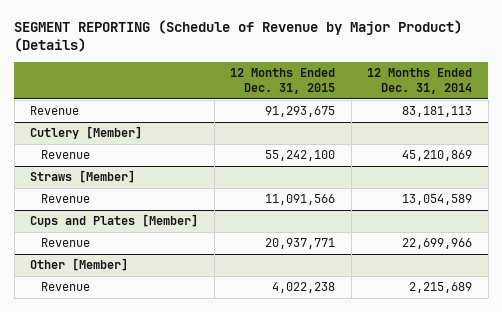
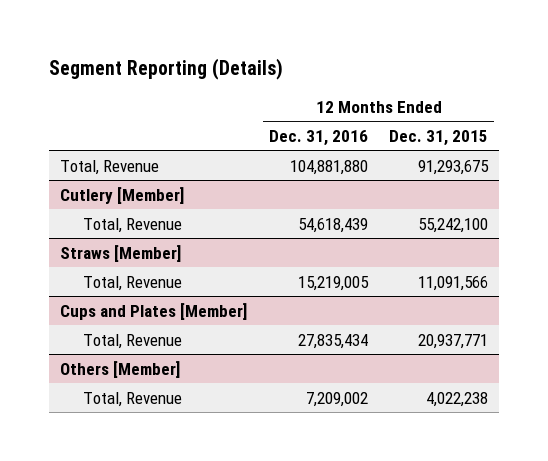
[14,20,463,53] SEGMENT REPORTING (Schedule of Revenue by Major Product) (Details) -> [48,58,283,81] Segment Reporting (Details)
[367,68,473,94] 12 Months Ended Dec. 31, 2014 -> none
none -> [268,129,368,146] Dec. 31, 2016
[30,106,80,116] Revenue -> [59,159,159,175] Total, Revenue
[40,150,90,160] Revenue -> [82,217,182,233] Total, Revenue
[40,194,90,204] Revenue -> [82,275,182,291] Total, Revenue
[40,238,90,248] Revenue -> [82,333,182,349] Total, Revenue
[30,258,129,272] Other [Member] -> [59,360,180,378] Others [Member]
[40,282,90,292] Revenue -> [82,391,182,407] Total, Revenue

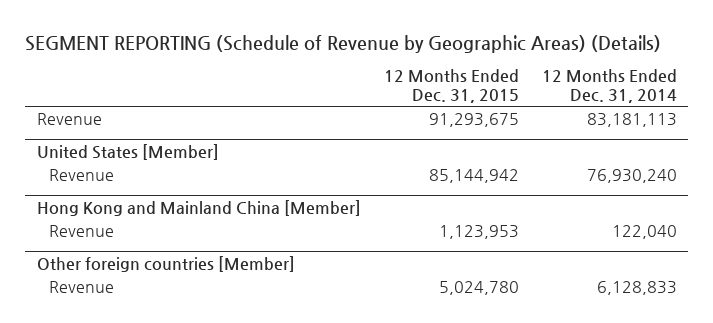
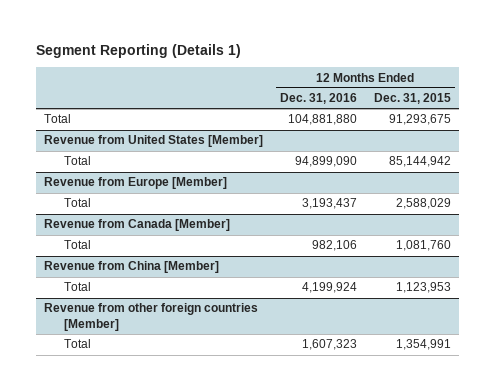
[25,34,662,53] SEGMENT REPORTING (Schedule of Revenue by Geographic Areas) (Details) -> [36,43,242,58] Segment Reporting (Details 1)
[541,69,677,104] 12 Months Ended Dec. 31, 2014 -> none
none -> [280,93,358,105] Dec. 31, 2016
[49,281,115,294] Revenue -> none
[36,113,102,126] Revenue -> [44,114,72,124] Total
[36,143,219,160] United States [Member] -> [44,135,264,148] Revenue from United States [Member]
[49,169,115,182] Revenue -> [63,156,91,166] Total
none -> [44,177,228,190] Revenue from Europe [Member]
none -> [63,198,91,208] Total
none -> [44,219,231,232] Revenue from Canada [Member]
none -> [63,240,91,250] Total
[36,199,361,216] Hong Kong and Mainland China [Member] -> [44,261,220,274] Revenue from China [Member]
[49,225,115,238] Revenue -> [63,282,91,292] Total
[36,255,295,272] Other foreign countries [Member] -> [44,303,259,331] Revenue from other foreign countries [Member]
none -> [63,339,91,349] Total

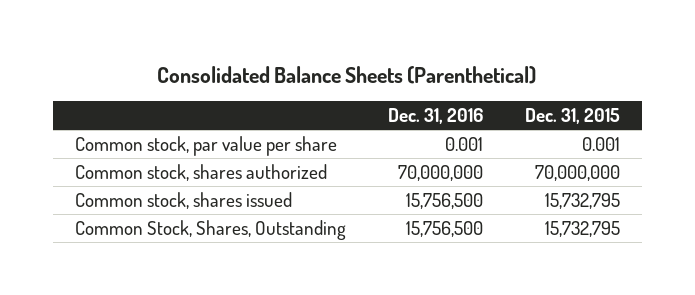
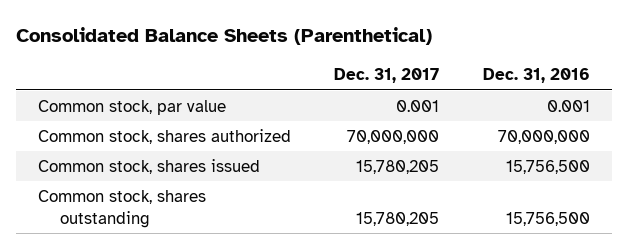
[525,108,621,125] Dec. 31, 2015 -> none
none -> [334,68,440,84] Dec. 31, 2017
[74,135,337,156] Common stock, par value per share -> [37,99,226,115] Common stock, par value
[74,219,346,240] Common Stock, Shares, Outstanding -> [37,189,206,228] Common stock, shares outstanding

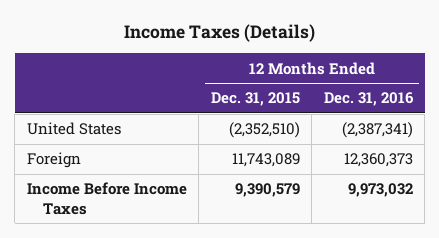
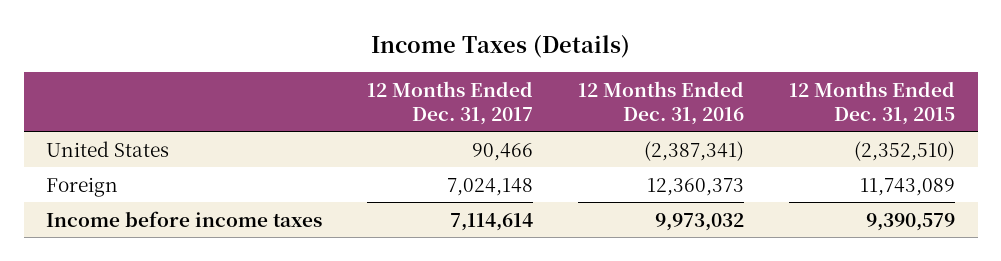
none -> [367,80,534,125] 12 Months Ended Dec. 31, 2017
[26,182,187,215] Income Before Income Taxes -> [46,210,323,227] Income before income taxes

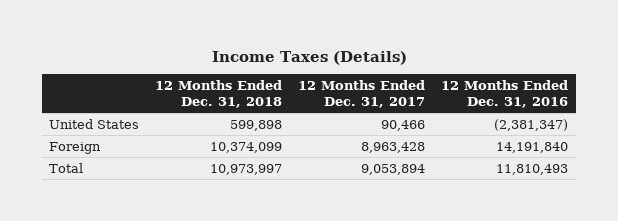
[789,80,956,125] 12 Months Ended Dec. 31, 2015 -> none
none -> [155,80,283,108] 12 Months Ended Dec. 31, 2018
[46,210,323,227] Income before income taxes -> none
[644,140,745,161] (2,387,341) -> [494,118,569,131] (2,381,347)
[447,177,534,196] 7,024,148 -> [361,141,426,153] 8,963,428
[647,177,745,196] 12,360,373 -> [496,141,569,153] 14,191,840
none -> [49,162,84,173] Total

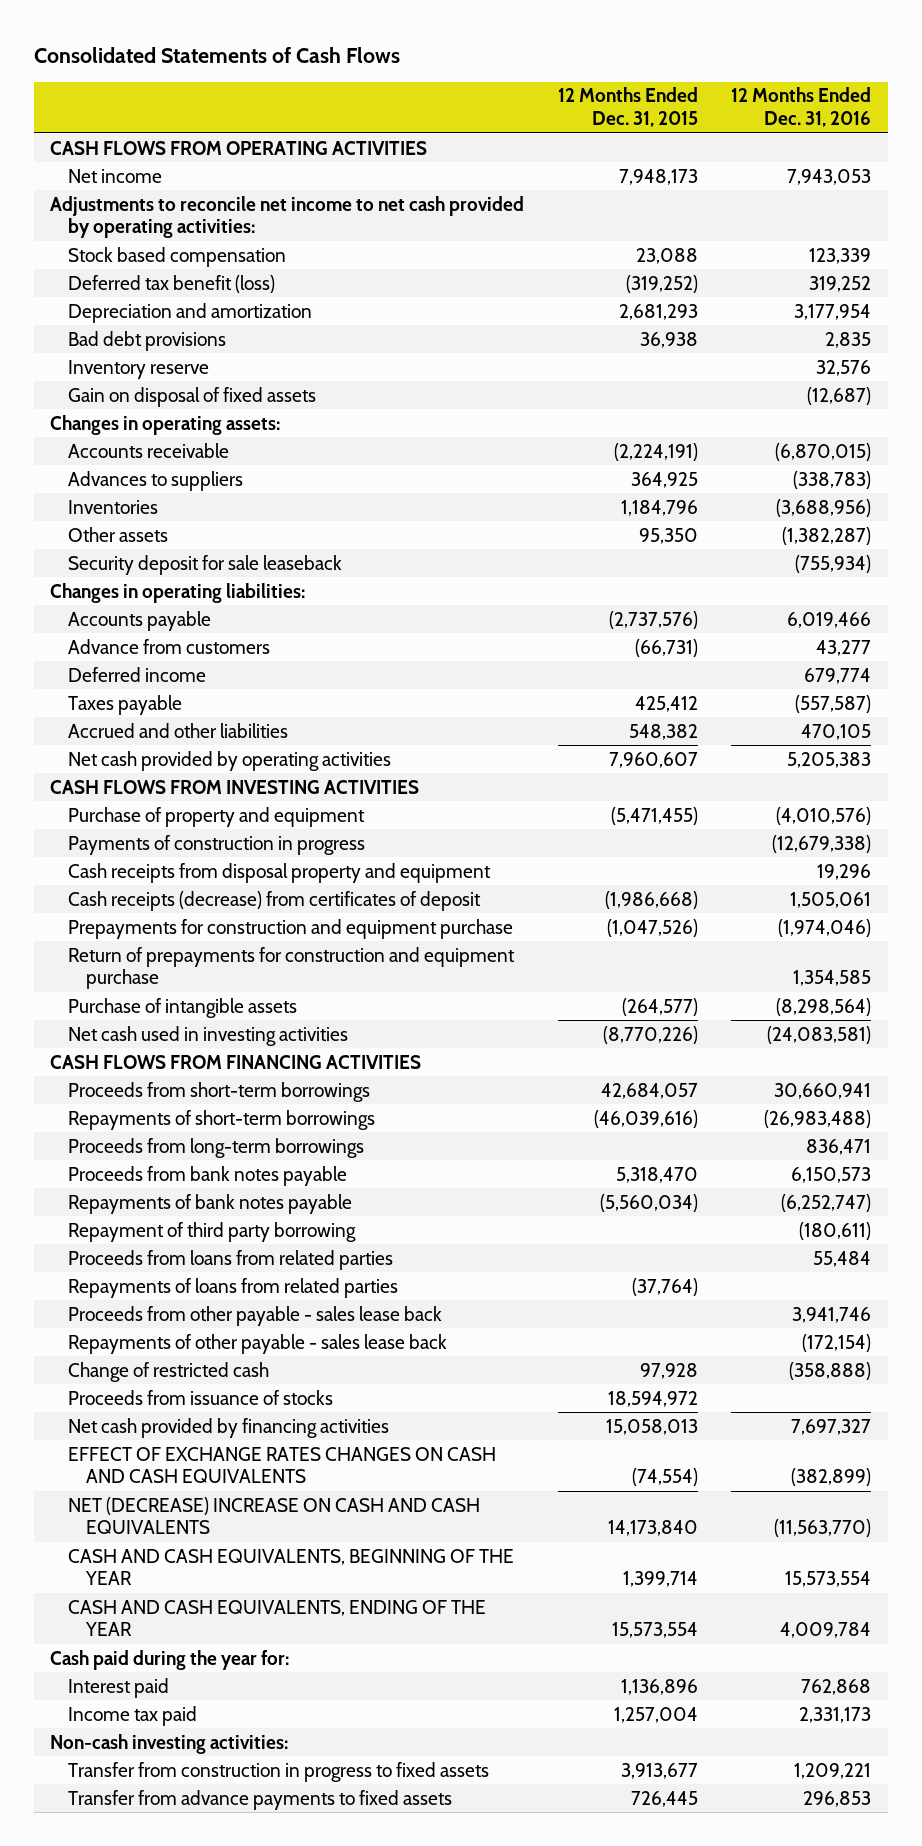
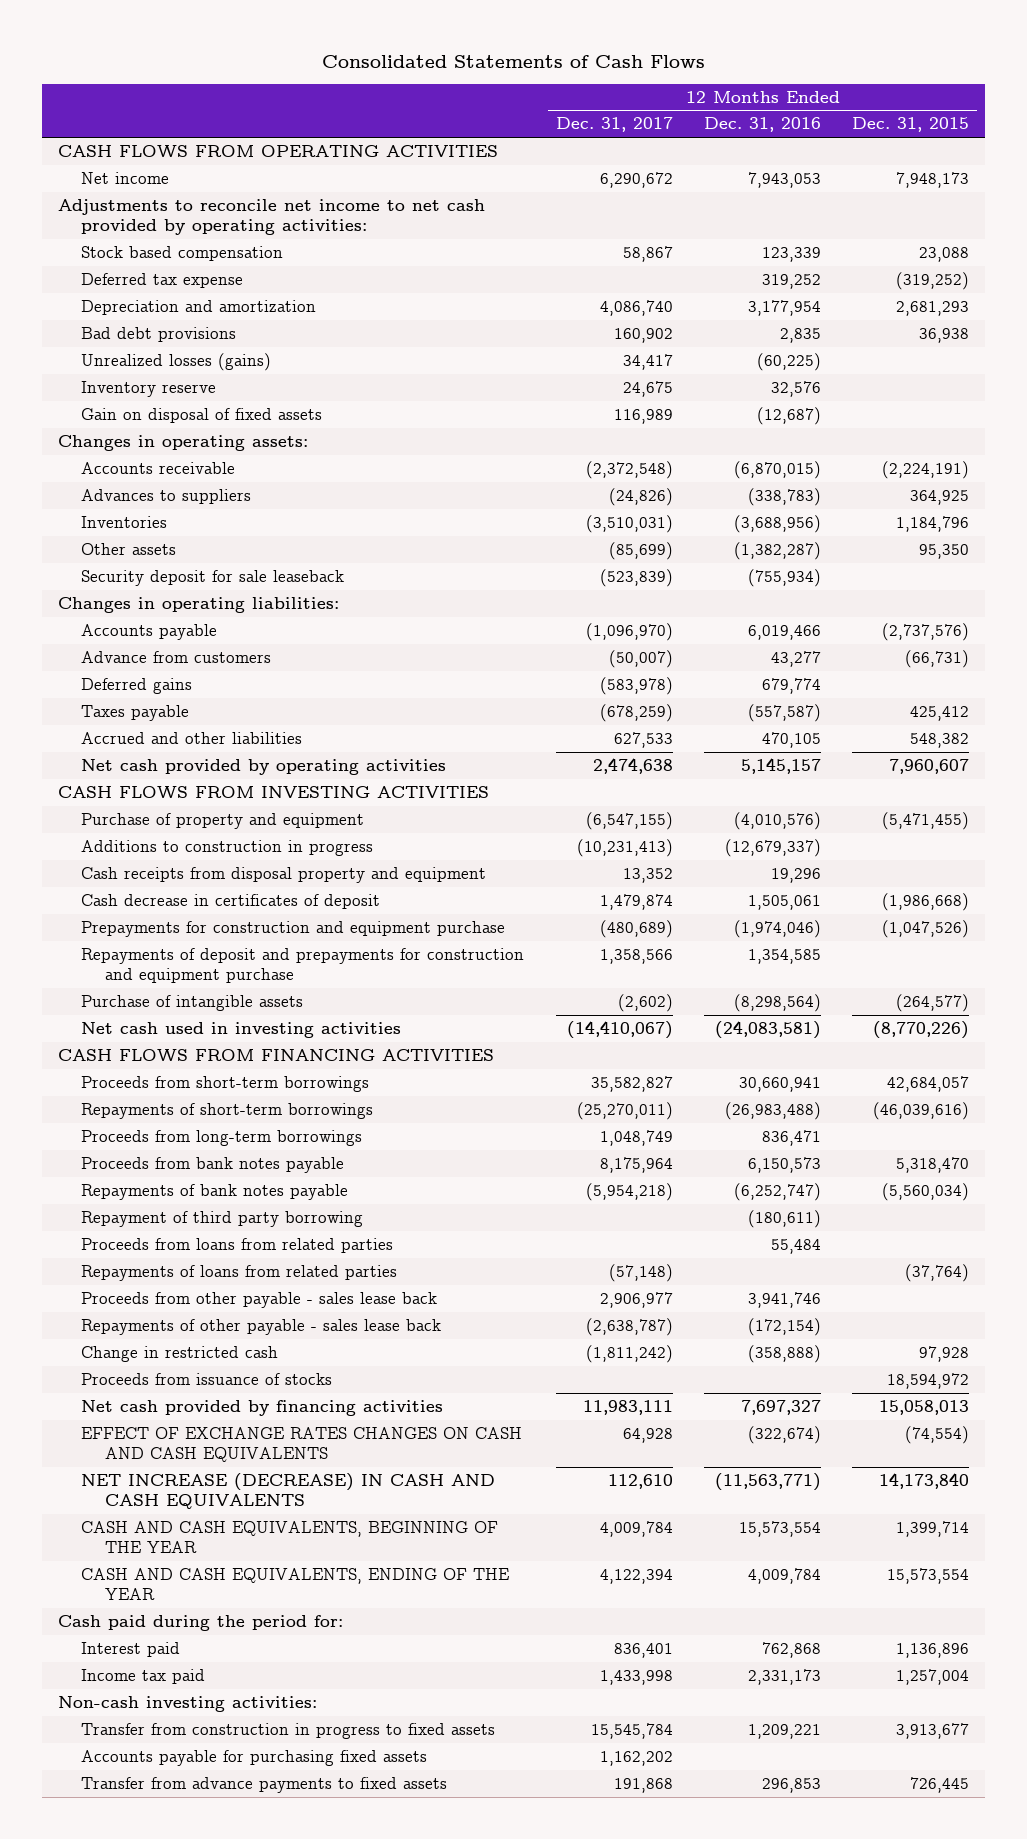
none -> [555,117,673,133] Dec. 31, 2017
[68,274,276,293] Deferred tax benefit (loss) -> [81,272,244,288] Deferred tax expense
none -> [81,352,272,371] Unrealized losses (gains)
[68,666,207,682] Deferred income -> [81,677,193,694] Deferred gains
[787,751,872,768] 5,205,383 -> [741,757,822,774] 5,145,157
[68,834,366,855] Payments of construction in progress -> [81,839,374,856] Additions to construction in progress
[772,834,872,853] (12,679,338) -> [725,838,822,857] (12,679,337)
[68,890,482,911] Cash receipts (decrease) from certificates of deposit -> [81,893,381,909] Cash decrease in certificates of deposit
[68,946,516,990] Return of prepayments for construction and equipment purchase -> [81,947,525,984] Repayments of deposit and prepayments for construction and equipment purchase
[68,1361,270,1382] Change of restricted cash -> [81,1345,279,1362] Change in restricted cash
[791,1468,872,1487] (382,899) -> [748,1425,822,1444] (322,674)
[68,1496,481,1535] NET (DECREASE) INCREASE ON CASH AND CASH EQUIVALENTS -> [81,1472,496,1510] NET INCREASE (DECREASE) IN CASH AND CASH EQUIVALENTS
[774,1519,872,1538] (11,563,770) -> [715,1472,822,1491] (11,563,771)
[50,1649,290,1670] Cash paid during the year for: -> [57,1614,343,1631] Cash paid during the period for:
none -> [81,1749,428,1766] Accounts payable for purchasing fixed assets

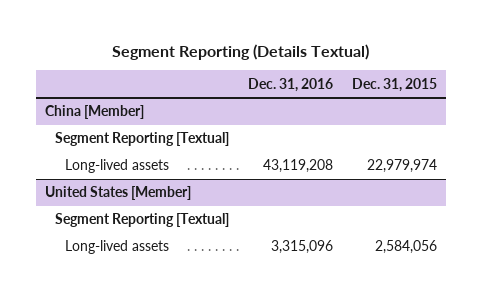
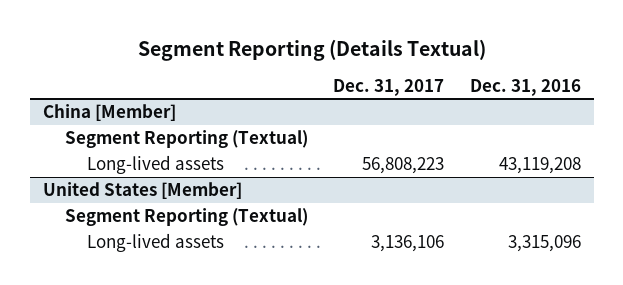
[351,77,437,92] Dec. 31, 2015 -> none
none -> [333,78,445,96] Dec. 31, 2017
[55,132,230,147] Segment Reporting [Textual] -> [64,129,308,148] Segment Reporting (Textual)
[55,213,230,228] Segment Reporting [Textual] -> [64,207,308,226] Segment Reporting (Textual)

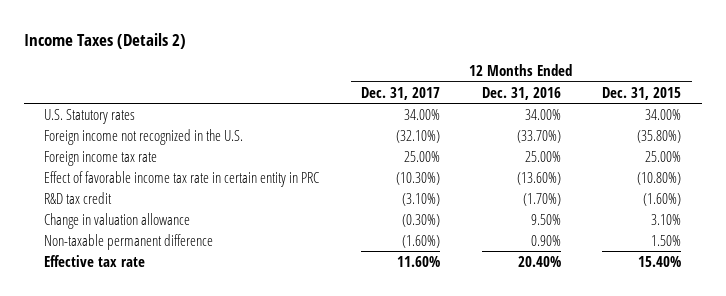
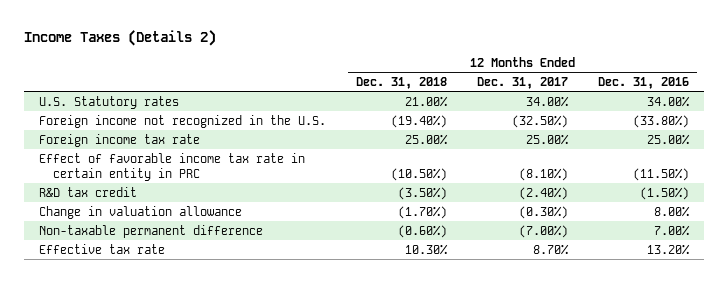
[602,86,682,100] Dec. 31, 2015 -> none
none -> [355,76,447,89] Dec. 31, 2018
[396,129,441,143] (32.10%) -> [512,114,569,128] (32.50%)
[516,129,561,143] (33.70%) -> [633,114,690,128] (33.80%)
[396,171,441,185] (10.30%) -> [519,167,569,181] (8.10%)
[516,171,561,185] (13.60%) -> [633,167,690,181] (11.50%)
[402,192,441,206] (3.10%) -> [519,186,569,200] (2.40%)
[522,192,561,206] (1.70%) -> [640,186,690,200] (1.50%)
[530,213,561,225] 9.50% -> [654,205,691,217] 8.00%
[402,234,441,248] (1.60%) -> [519,224,569,238] (7.00%)
[530,234,561,246] 0.90% -> [654,224,691,236] 7.00%
[397,255,441,267] 11.60% -> [533,243,570,255] 8.70%
[517,255,561,267] 20.40% -> [647,243,691,255] 13.20%

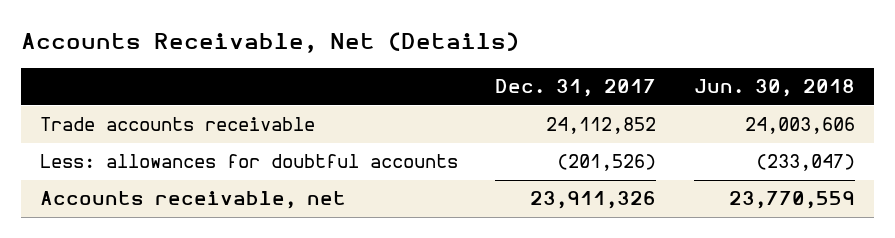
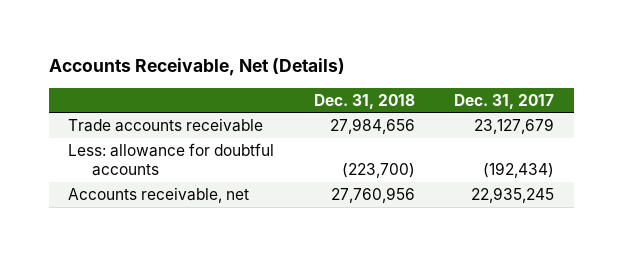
[694,79,856,98] Jun. 30, 2018 -> none
none -> [313,93,415,109] Dec. 31, 2018
[546,117,657,135] 24,112,852 -> [474,117,555,134] 23,127,679
[39,154,458,169] Less: allowances for doubtful accounts -> [68,142,275,177] Less: allowance for doubtful accounts
[557,154,657,172] (201,526) -> [483,162,555,179] (192,434)
[530,191,657,210] 23,911,326 -> [471,186,555,203] 22,935,245

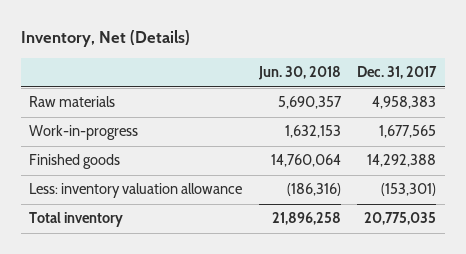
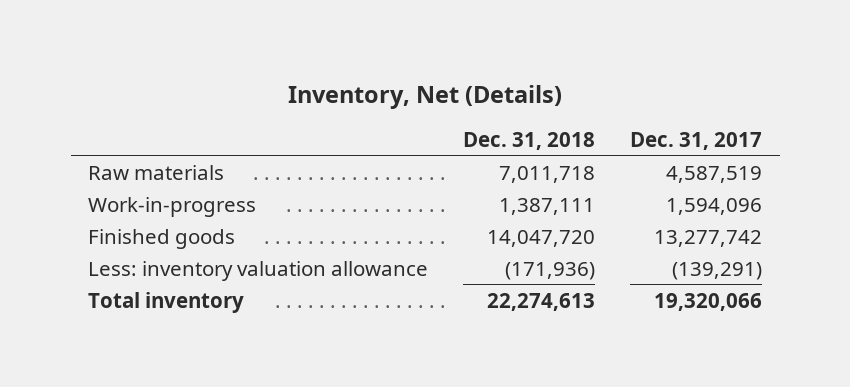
[257,66,341,81] Jun. 30, 2018 -> none
none -> [463,131,596,150] Dec. 31, 2018
[372,96,437,110] 4,958,383 -> [666,165,763,183] 4,587,519
[379,125,437,139] 1,677,565 -> [666,197,763,215] 1,594,096
[367,154,437,168] 14,292,388 -> [654,229,763,247] 13,277,742
[381,183,437,197] (153,301) -> [672,261,763,280] (139,291)
[364,212,437,226] 20,775,035 -> [654,292,763,311] 19,320,066

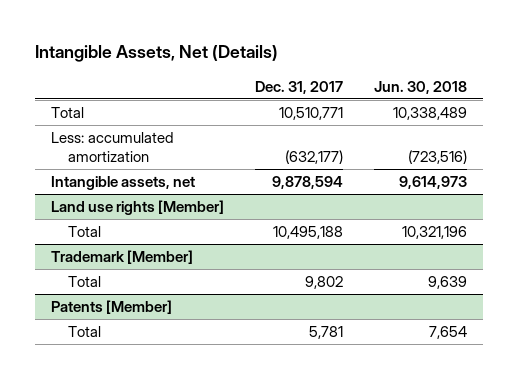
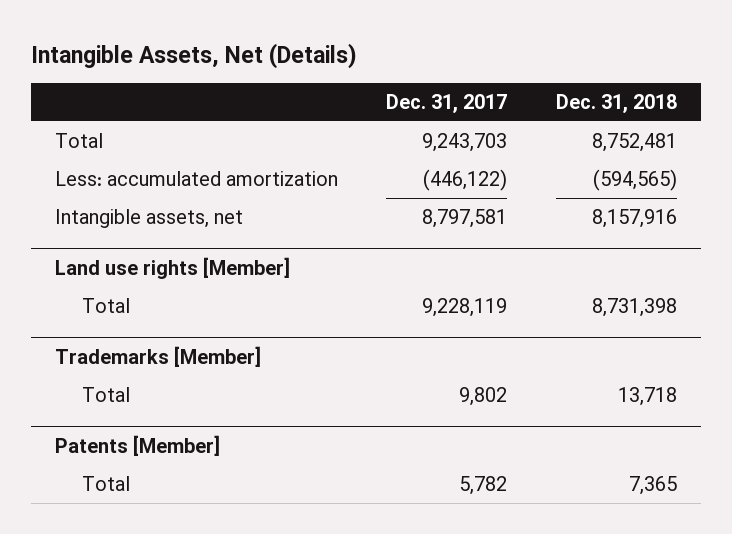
[374,80,468,94] Jun. 30, 2018 -> none
none -> [555,94,677,114] Dec. 31, 2018
[278,107,343,121] 10,510,771 -> [422,133,508,153] 9,243,703
[284,150,343,165] (632,177) -> [423,169,508,192] (446,122)
[271,176,343,190] 9,878,594 -> [422,209,508,229] 8,797,581
[272,226,343,240] 10,495,188 -> [422,298,508,318] 9,228,119
[50,250,193,265] Trademark [Member] -> [55,345,262,367] Trademarks [Member]
[308,326,343,340] 5,781 -> [459,476,508,496] 5,782

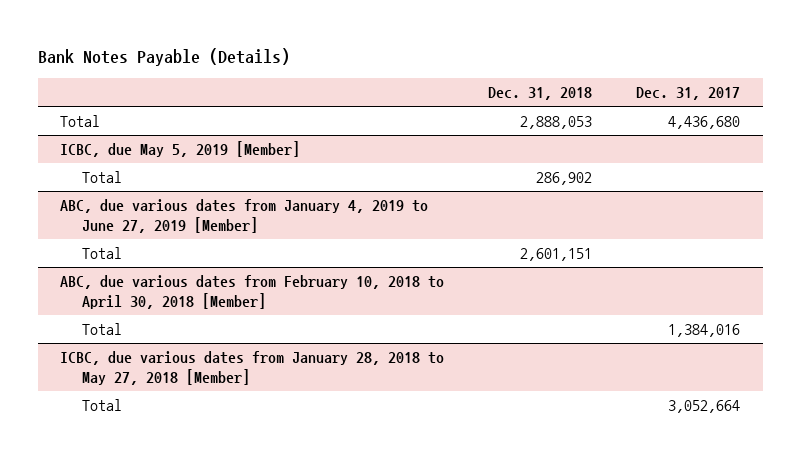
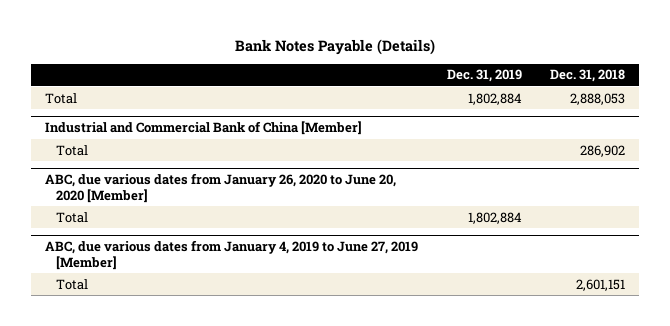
[636,87,741,101] Dec. 31, 2017 -> none
none -> [446,69,522,83] Dec. 31, 2019
[59,141,300,158] ICBC, due May 5, 2019 [Member] -> [45,121,363,136] Industrial and Commercial Bank of China [Member]
none -> [45,173,397,203] ABC, due various dates from January 26, 2020 to June 20, 2020 [Member]
none -> [56,211,89,223] Total
[59,275,444,309] ABC, due various dates from February 10, 2018 to April 30, 2018 [Member] -> none
[81,323,122,336] Total -> none
[59,351,444,385] ICBC, due various dates from January 28, 2018 to May 27, 2018 [Member] -> none
[81,399,122,412] Total -> none

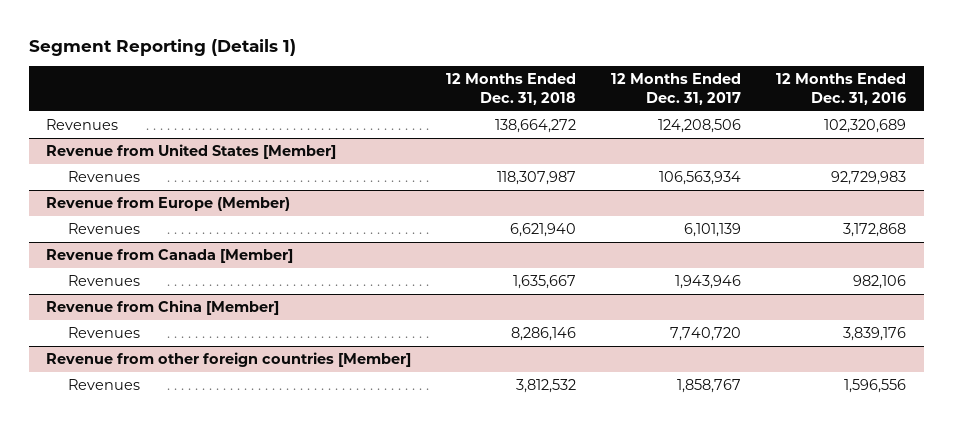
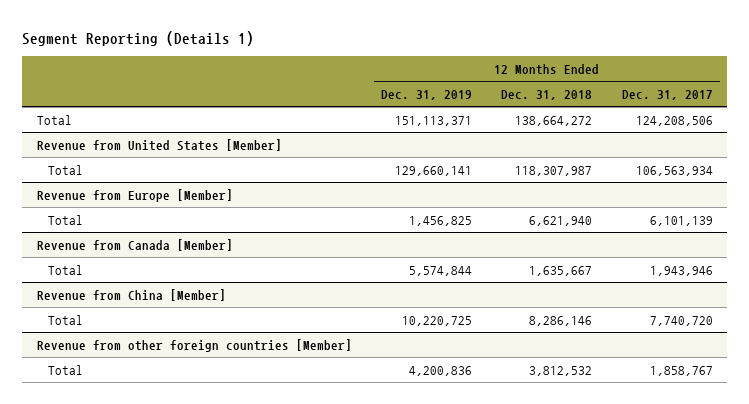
[776,73,907,105] 12 Months Ended Dec. 31, 2016 -> none
none -> [381,89,473,100] Dec. 31, 2019
[46,119,119,131] Revenues -> [36,114,72,125] Total
[68,171,141,183] Revenues -> [48,164,84,175] Total
[46,197,291,212] Revenue from Europe (Member) -> [36,188,233,202] Revenue from Europe [Member]
[68,223,141,235] Revenues -> [48,214,84,225] Total
[68,275,141,287] Revenues -> [48,264,84,275] Total
[68,327,141,339] Revenues -> [48,314,84,325] Total
[68,379,141,391] Revenues -> [48,364,84,375] Total

